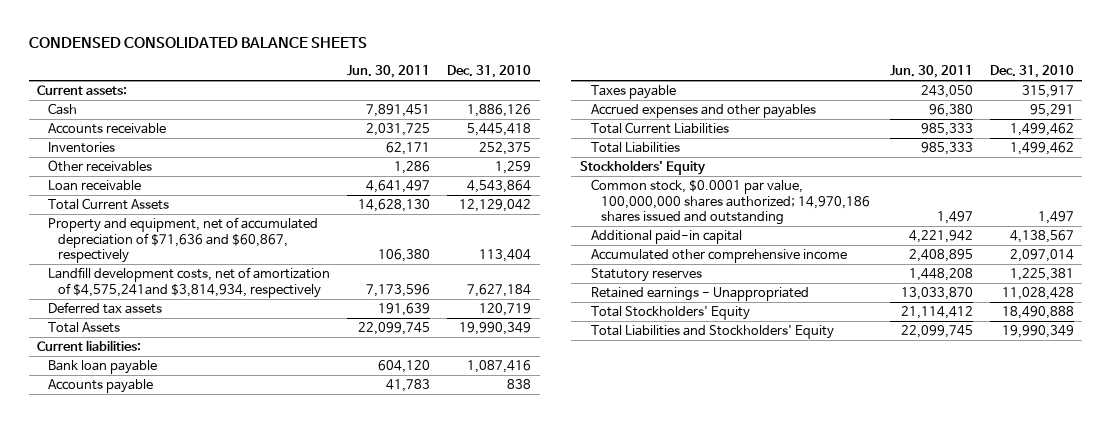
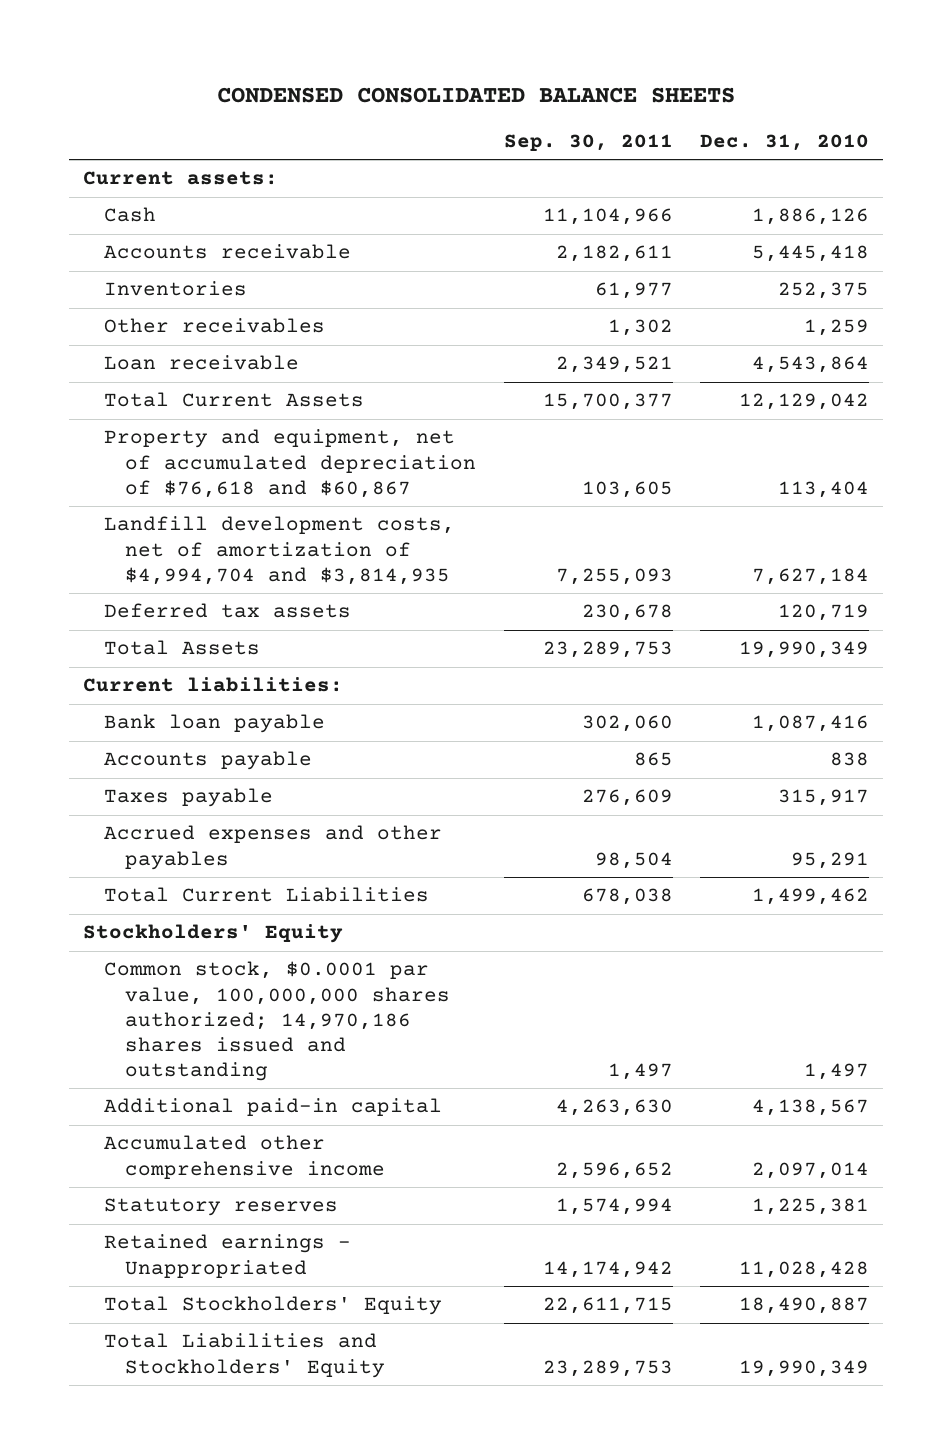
[346,65,430,79] Jun. 30, 2011 -> none
none -> [503,134,673,152] Sep. 30, 2011
[47,217,318,264] Property and equipment, net of accumulated depreciation of $71,636 and $60,867, respectively -> [103,429,476,498] Property and equipment, net of accumulated depreciation of $76,618 and $60,867
[47,267,330,298] Landfill development costs, net of amortization of $4,575,241and $3,814,934, respectively -> [103,516,455,585] Landfill development costs, net of amortization of $4,994,704 and $3,814,935
[590,142,680,154] Total Liabilities -> none
[1001,306,1074,320] 18,490,888 -> [739,1297,870,1315] 18,490,887

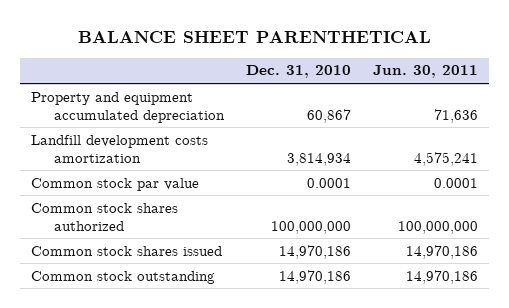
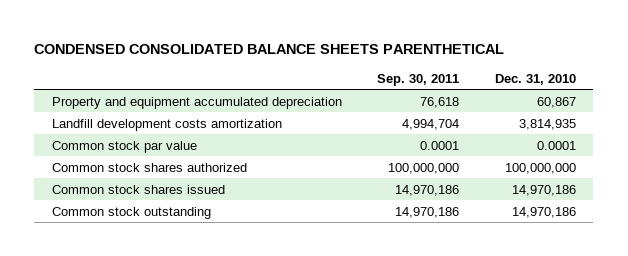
[77,31,431,44] BALANCE SHEET PARENTHETICAL -> [34,44,505,55] CONDENSED CONSOLIDATED BALANCE SHEETS PARENTHETICAL
[372,65,478,79] Jun. 30, 2011 -> none
none -> [377,73,460,86] Sep. 30, 2011
[286,152,351,166] 3,814,934 -> [518,118,576,130] 3,814,935

